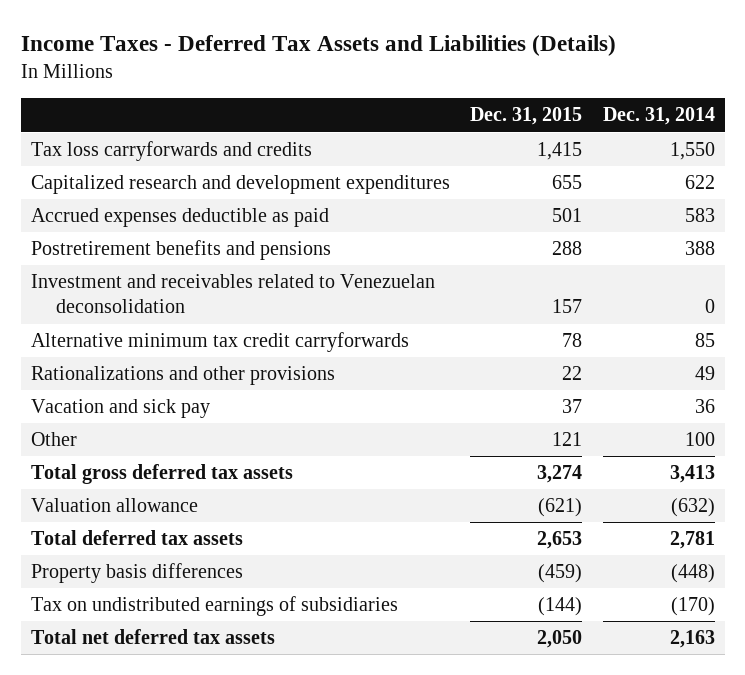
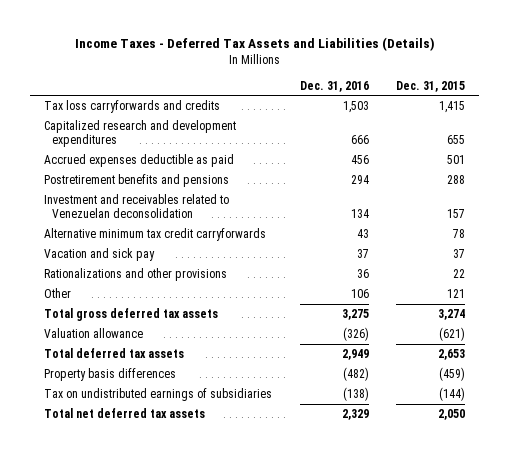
[602,107,715,126] Dec. 31, 2014 -> none
none -> [299,80,369,92] Dec. 31, 2016
[30,366,335,386] Rationalizations and other provisions -> [43,267,227,281] Rationalizations and other provisions

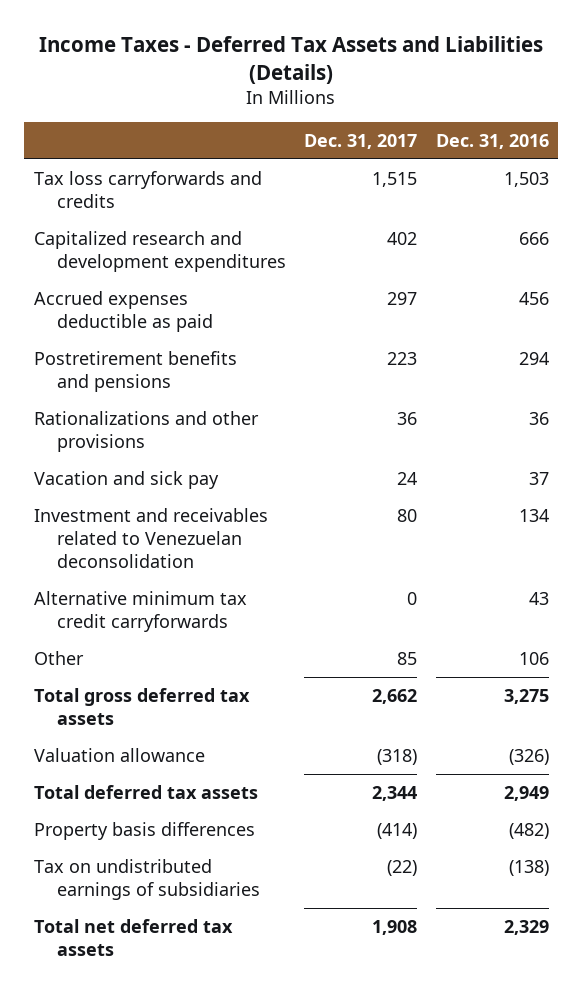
[396,80,466,92] Dec. 31, 2015 -> none
none -> [304,133,418,149] Dec. 31, 2017
[43,267,227,281] Rationalizations and other provisions -> [33,410,259,452] Rationalizations and other provisions
[43,247,155,261] Vacation and sick pay -> [33,470,219,489] Vacation and sick pay

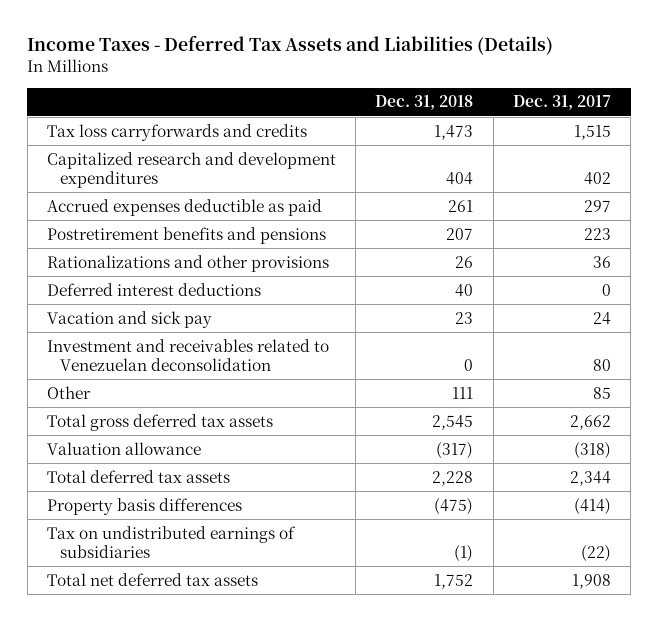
[435,133,549,149] Dec. 31, 2016 -> none
none -> [375,95,474,111] Dec. 31, 2018
none -> [47,282,262,296] Deferred interest deductions
[33,590,247,632] Alternative minimum tax credit carryforwards -> none

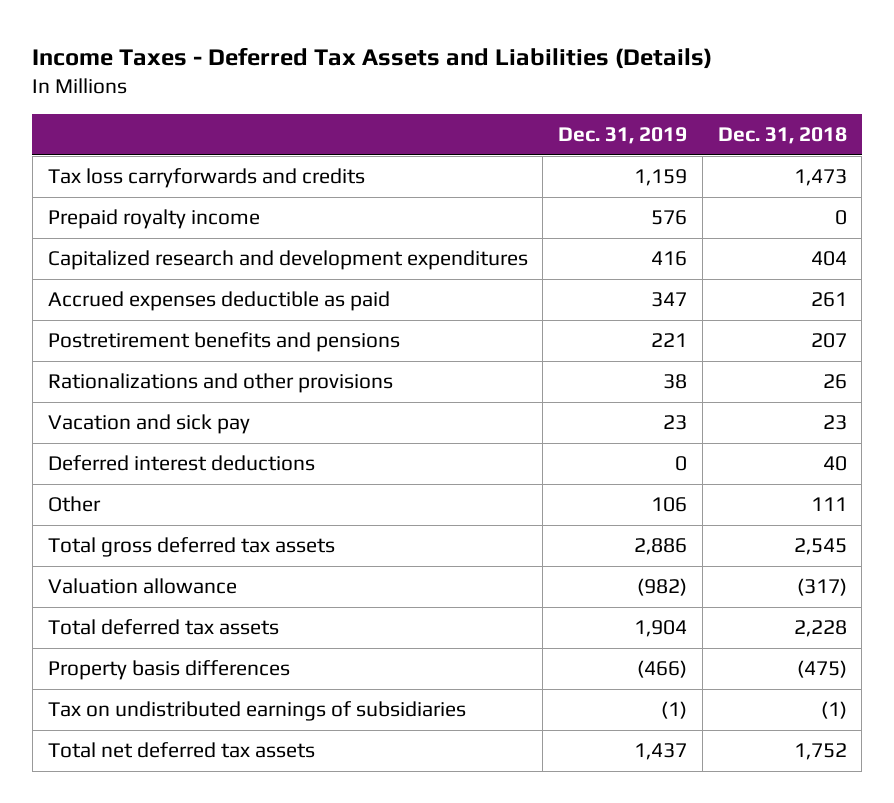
[512,95,611,111] Dec. 31, 2017 -> none
none -> [558,127,688,145] Dec. 31, 2019
none -> [47,209,260,230] Prepaid royalty income
[47,338,330,371] Investment and receivables related to Venezuelan deconsolidation -> none
[47,282,262,296] Deferred interest deductions -> [47,455,315,472] Deferred interest deductions

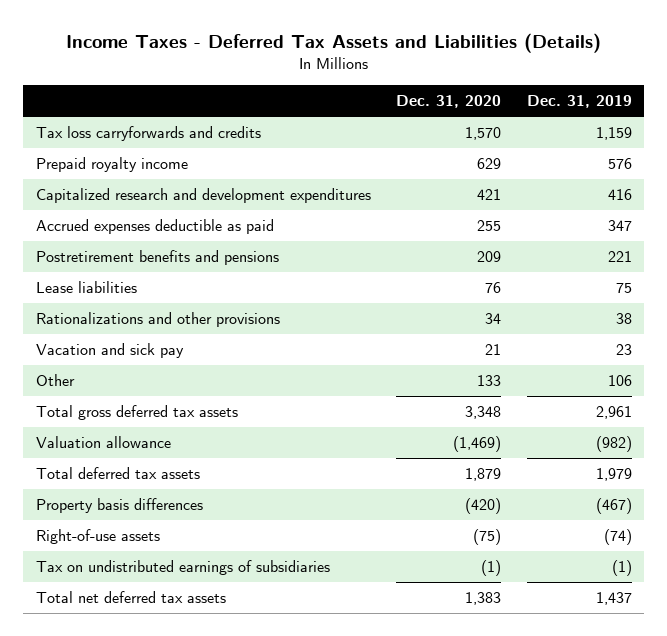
[717,127,847,145] Dec. 31, 2018 -> none
none -> [396,95,502,109] Dec. 31, 2020
none -> [35,281,137,294] Lease liabilities
[47,455,315,472] Deferred interest deductions -> none
[634,538,688,556] 2,886 -> [595,406,632,420] 2,961
[634,620,688,638] 1,904 -> [595,468,632,482] 1,979
[637,660,688,679] (466) -> [595,498,632,515] (467)
none -> [35,529,160,545] Right-of-use assets

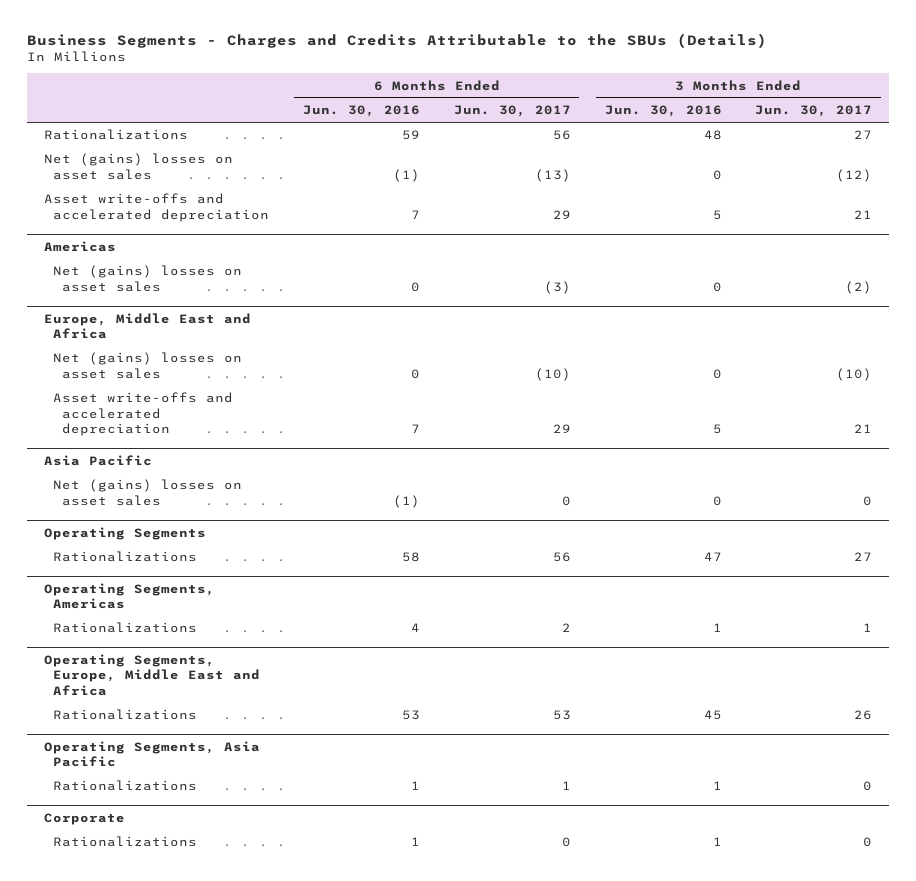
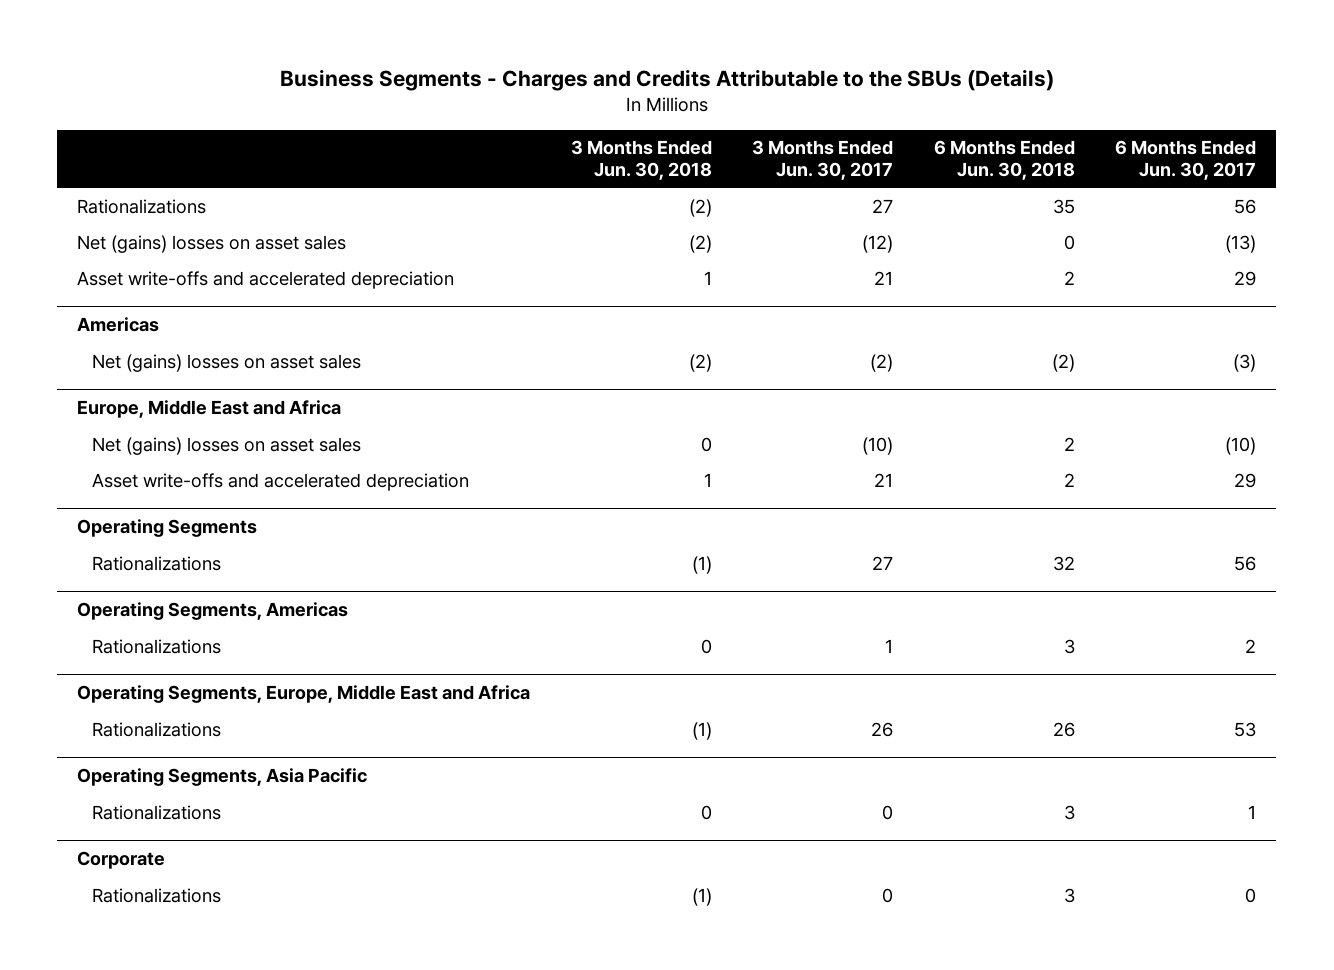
[302,104,420,117] Jun. 30, 2016 -> none
[604,104,722,117] Jun. 30, 2016 -> none
none -> [570,140,712,181] 3 Months Ended Jun. 30, 2018
none -> [933,140,1075,181] 6 Months Ended Jun. 30, 2018
[43,455,152,467] Asia Pacific -> none
[52,479,242,506] Net (gains) losses on asset sales -> none

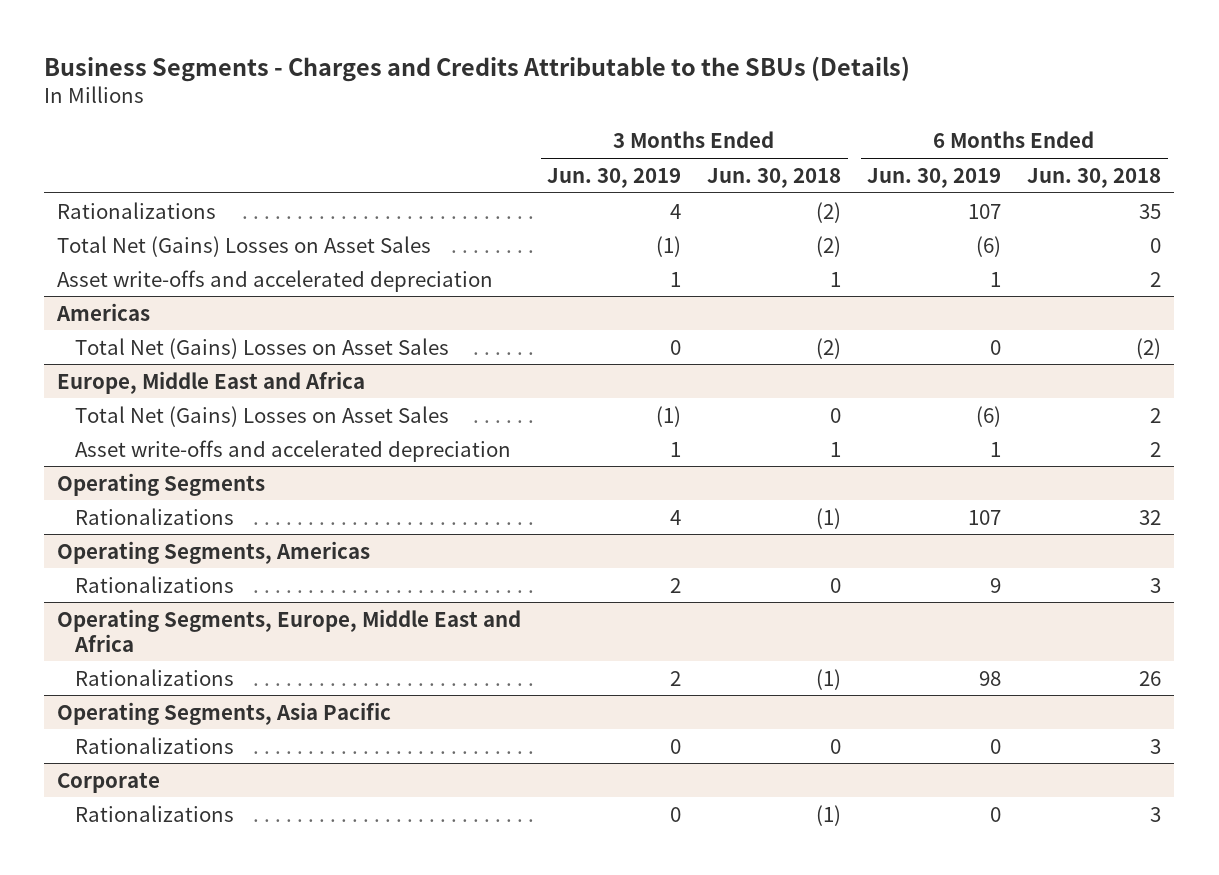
[752,140,894,181] 3 Months Ended Jun. 30, 2017 -> none
[1115,140,1257,181] 6 Months Ended Jun. 30, 2017 -> none
none -> [547,167,682,188] Jun. 30, 2019
none -> [867,167,1002,188] Jun. 30, 2019
[77,234,347,253] Net (gains) losses on asset sales -> [57,235,432,257] Total Net (Gains) Losses on Asset Sales
[91,353,361,372] Net (gains) losses on asset sales -> [75,337,450,359] Total Net (Gains) Losses on Asset Sales
[91,436,361,455] Net (gains) losses on asset sales -> [75,405,450,427] Total Net (Gains) Losses on Asset Sales

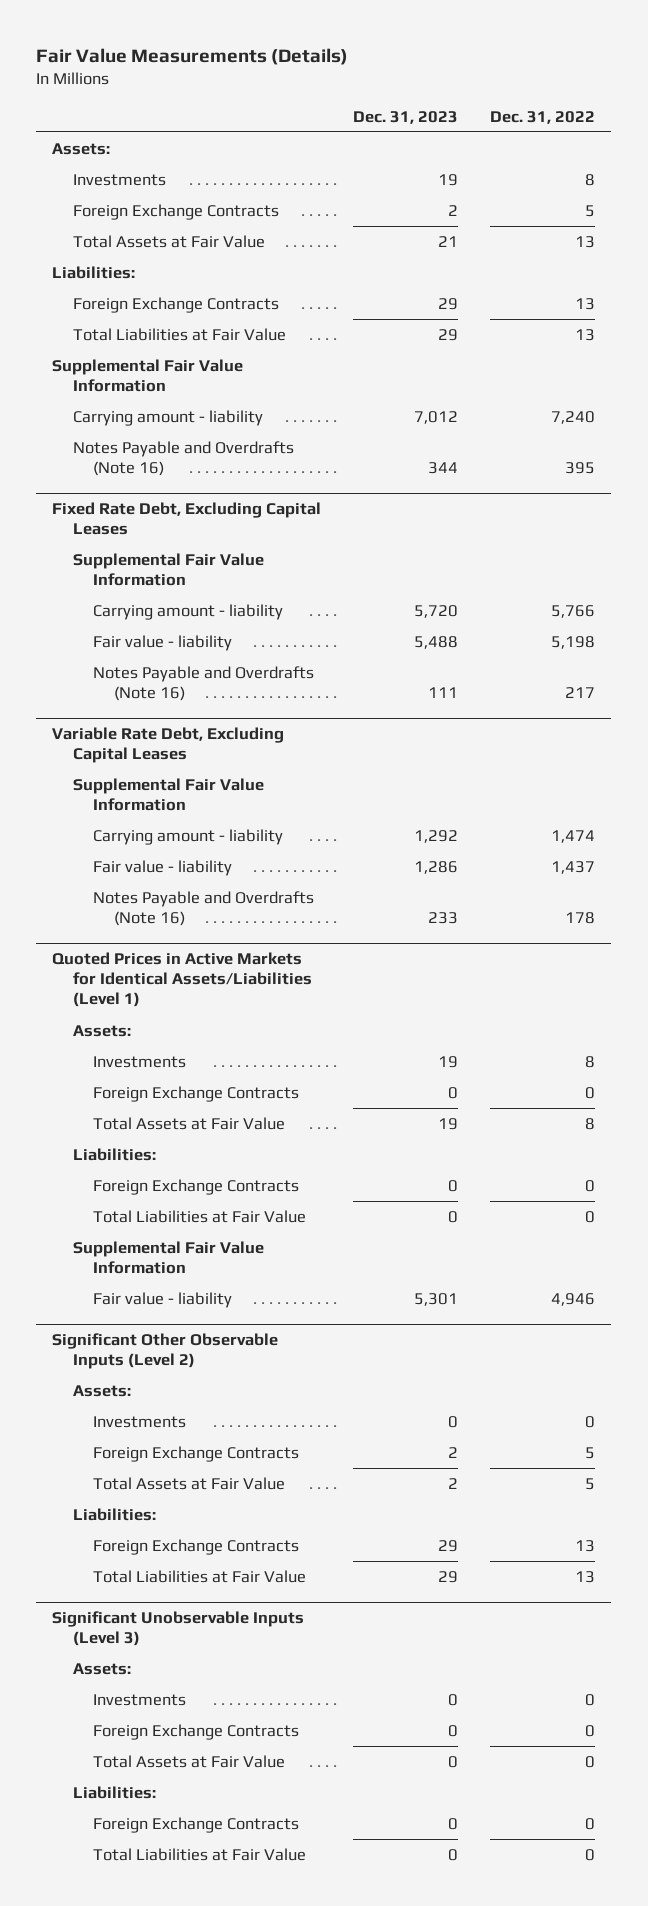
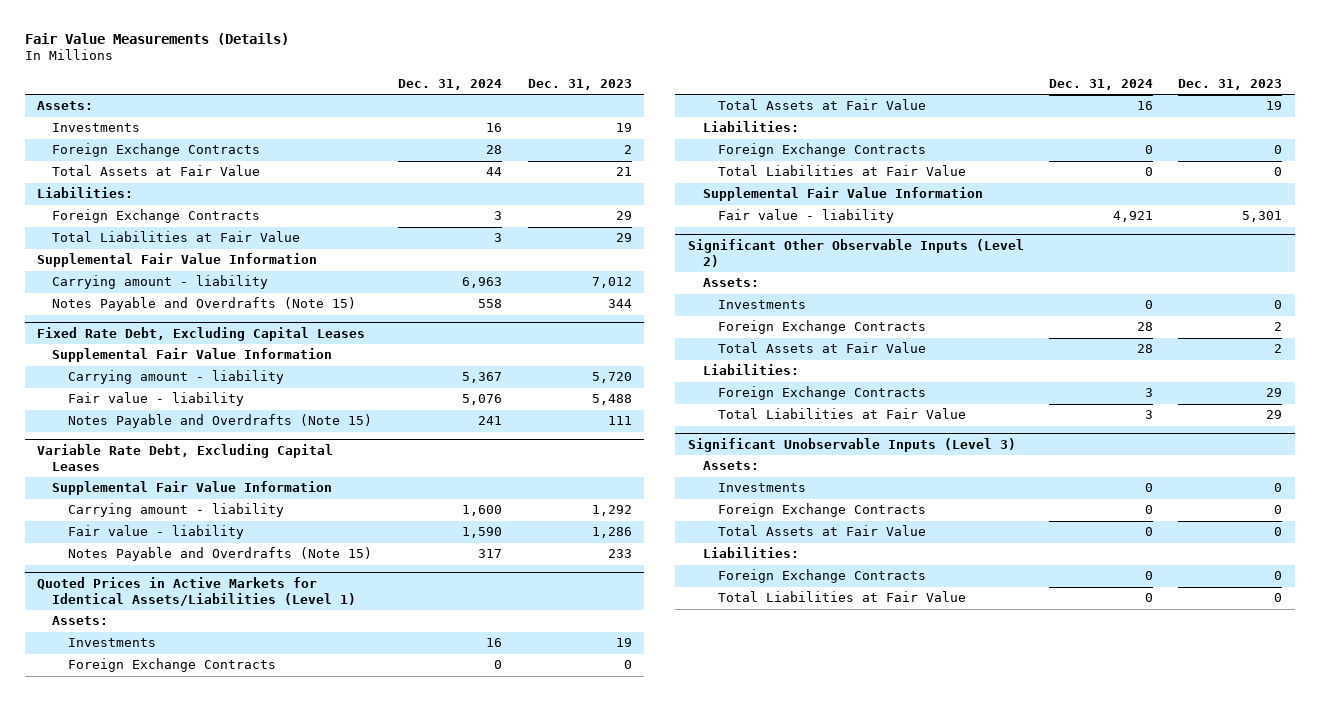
[490,110,596,124] Dec. 31, 2022 -> none
none -> [398,78,503,90] Dec. 31, 2024
[72,440,294,477] Notes Payable and Overdrafts (Note 16) -> [52,297,357,312] Notes Payable and Overdrafts (Note 15)
[93,665,315,702] Notes Payable and Overdrafts (Note 16) -> [67,414,372,429] Notes Payable and Overdrafts (Note 15)
[93,890,315,927] Notes Payable and Overdrafts (Note 16) -> [67,547,372,562] Notes Payable and Overdrafts (Note 15)

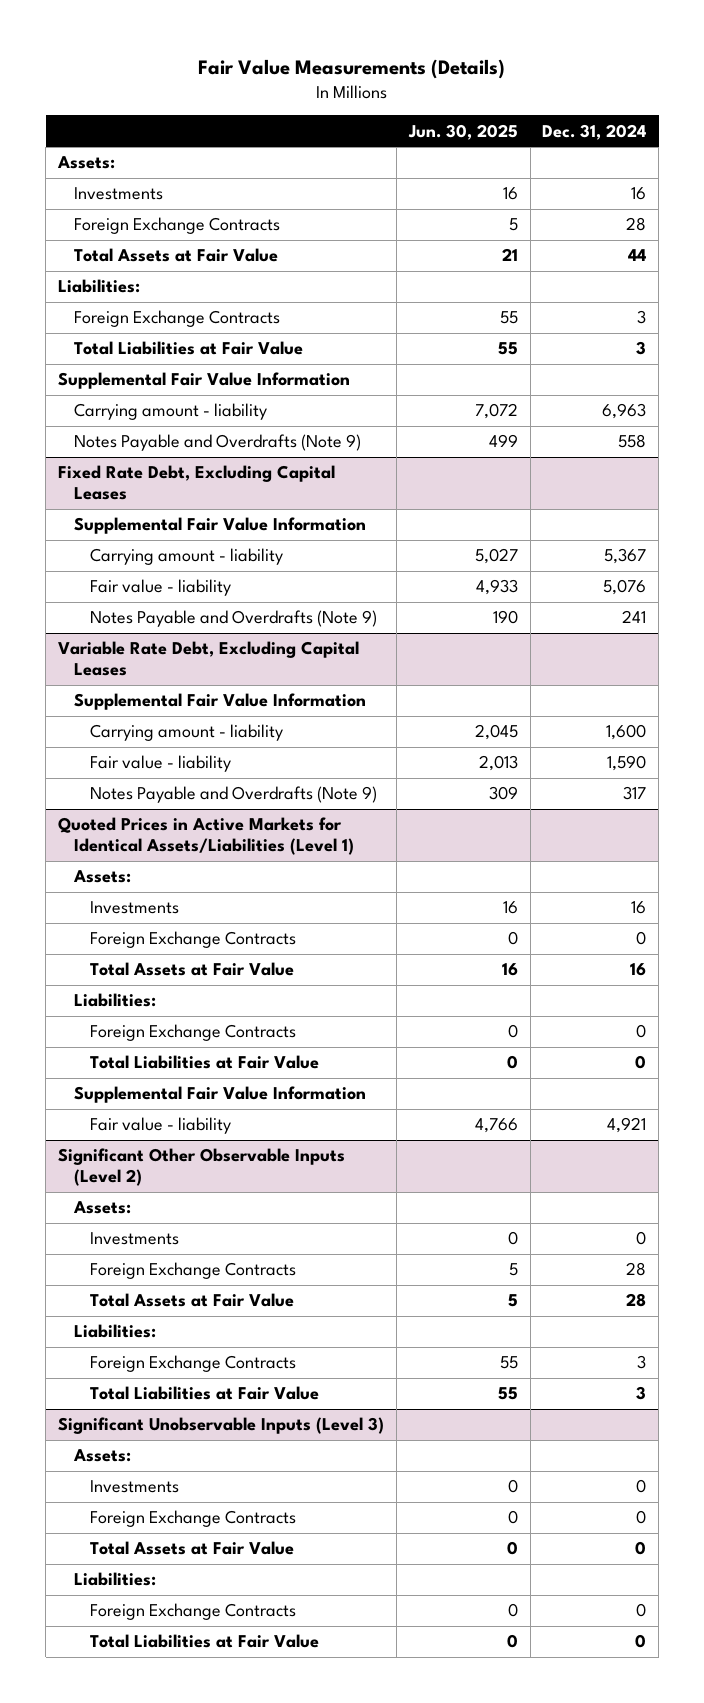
[527,78,632,90] Dec. 31, 2023 -> none
none -> [407,123,518,140] Jun. 30, 2025
[52,297,357,312] Notes Payable and Overdrafts (Note 15) -> [74,434,362,452] Notes Payable and Overdrafts (Note 9)
[67,414,372,429] Notes Payable and Overdrafts (Note 15) -> [90,610,378,628] Notes Payable and Overdrafts (Note 9)
[67,547,372,562] Notes Payable and Overdrafts (Note 15) -> [90,786,378,804] Notes Payable and Overdrafts (Note 9)

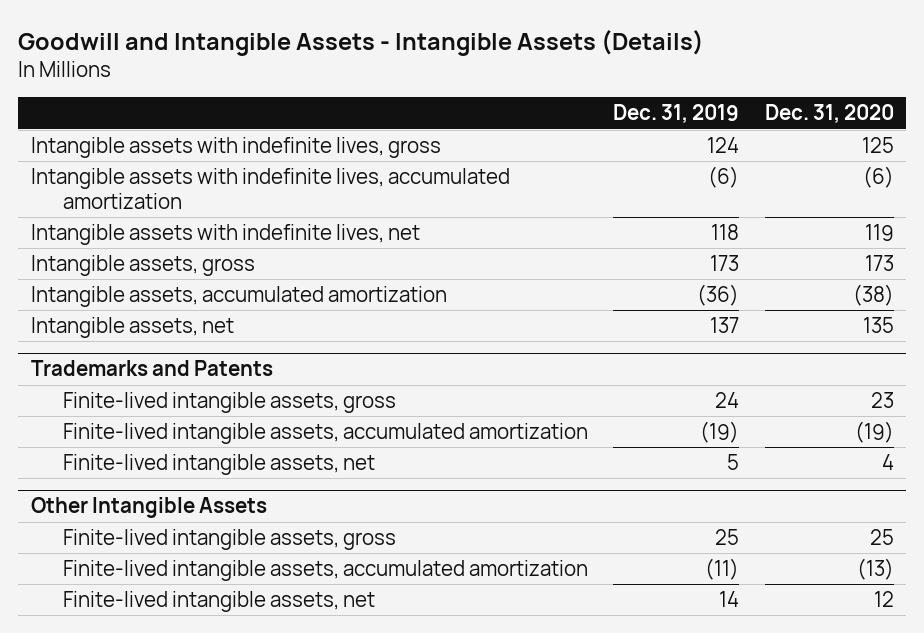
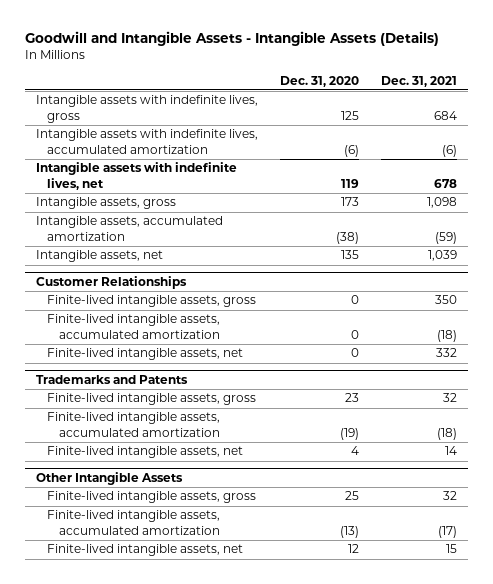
[613,104,740,124] Dec. 31, 2019 -> none
none -> [381,75,458,87] Dec. 31, 2021
none -> [36,276,188,290] Customer Relationships
none -> [47,295,257,308] Finite-lived intangible assets, gross
none -> [47,314,221,339] Finite-lived intangible assets, accumulated amortization
none -> [47,348,244,361] Finite-lived intangible assets, net

